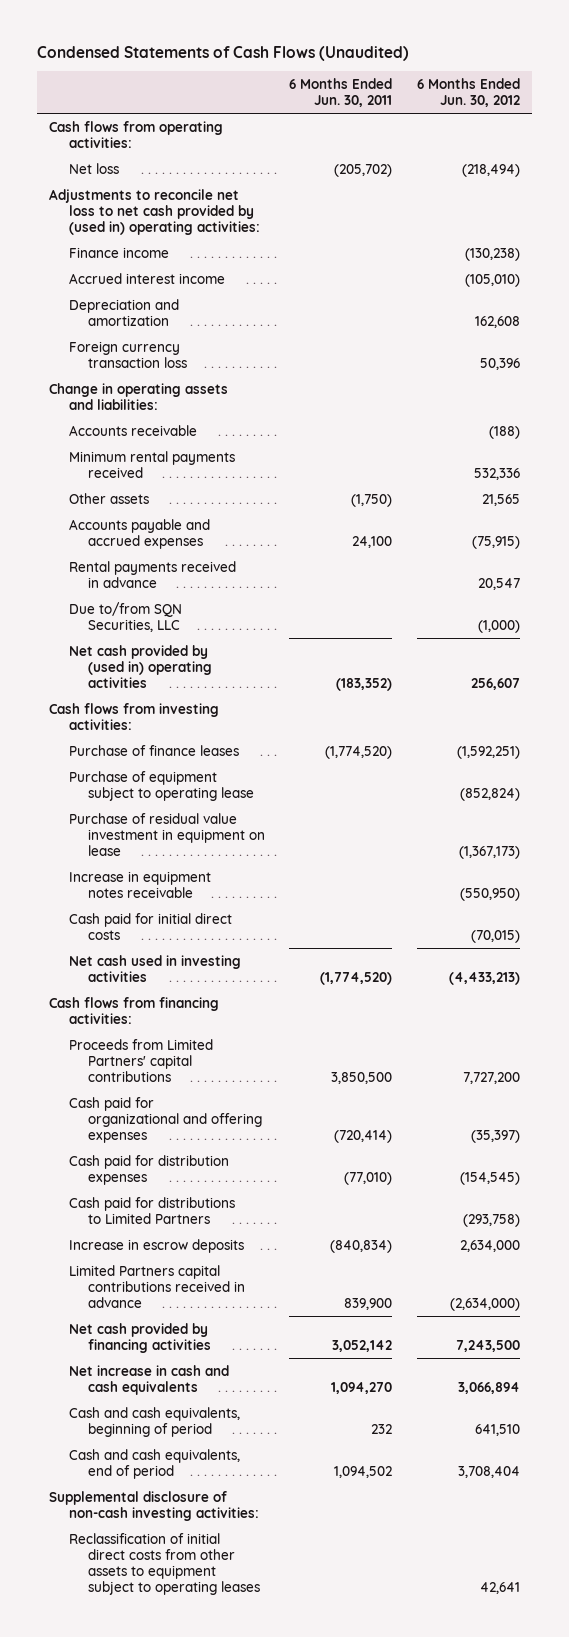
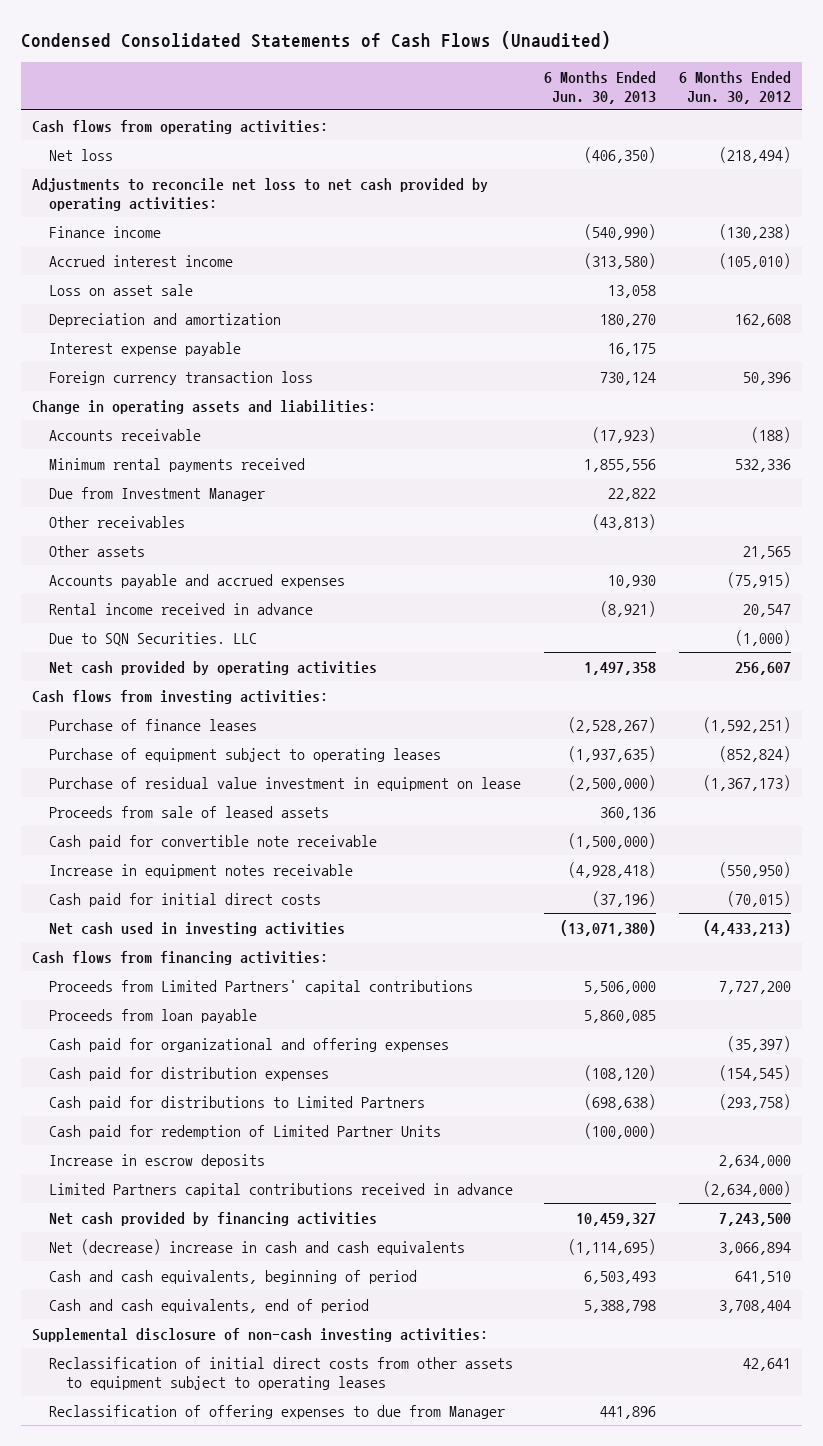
[37,46,410,62] Condensed Statements of Cash Flows (Unaudited) -> [20,30,611,49] Condensed Consolidated Statements of Cash Flows (Unaudited)
[289,77,393,108] 6 Months Ended Jun. 30, 2011 -> none
none -> [543,70,656,104] 6 Months Ended Jun. 30, 2013
[49,188,260,235] Adjustments to reconcile net loss to net cash provided by (used in) operating activities: -> [32,177,489,211] Adjustments to reconcile net loss to net cash provided by operating activities:
none -> [49,283,194,296] Loss on asset sale
none -> [49,341,242,356] Interest expense payable
none -> [49,486,266,501] Due from Investment Manager
none -> [49,515,186,528] Other receivables
[68,560,236,588] Rental payments received in advance -> [49,602,314,615] Rental income received in advance
[68,601,182,632] Due to/from SQN Securities, LLC -> [49,631,258,646] Due to SQN Securities. LLC
[68,644,213,688] Net cash provided by (used in) operating activities -> [49,660,378,675] Net cash provided by operating activities
[68,770,255,801] Purchase of equipment subject to operating lease -> [49,747,442,762] Purchase of equipment subject to operating leases
none -> [49,805,330,818] Proceeds from sale of leased assets
none -> [49,834,378,849] Cash paid for convertible note receivable
none -> [49,1008,258,1023] Proceeds from loan payable
none -> [49,1124,442,1139] Cash paid for redemption of Limited Partner Units
[68,1364,229,1395] Net increase in cash and cash equivalents -> [49,1238,466,1255] Net (decrease) increase in cash and cash equivalents
none -> [49,1404,506,1419] Reclassification of offering expenses to due from Manager

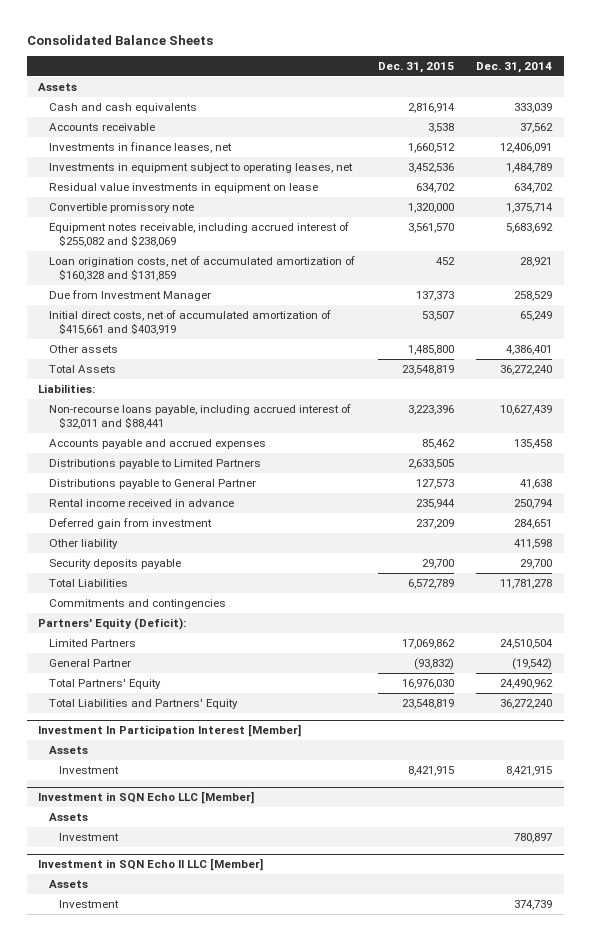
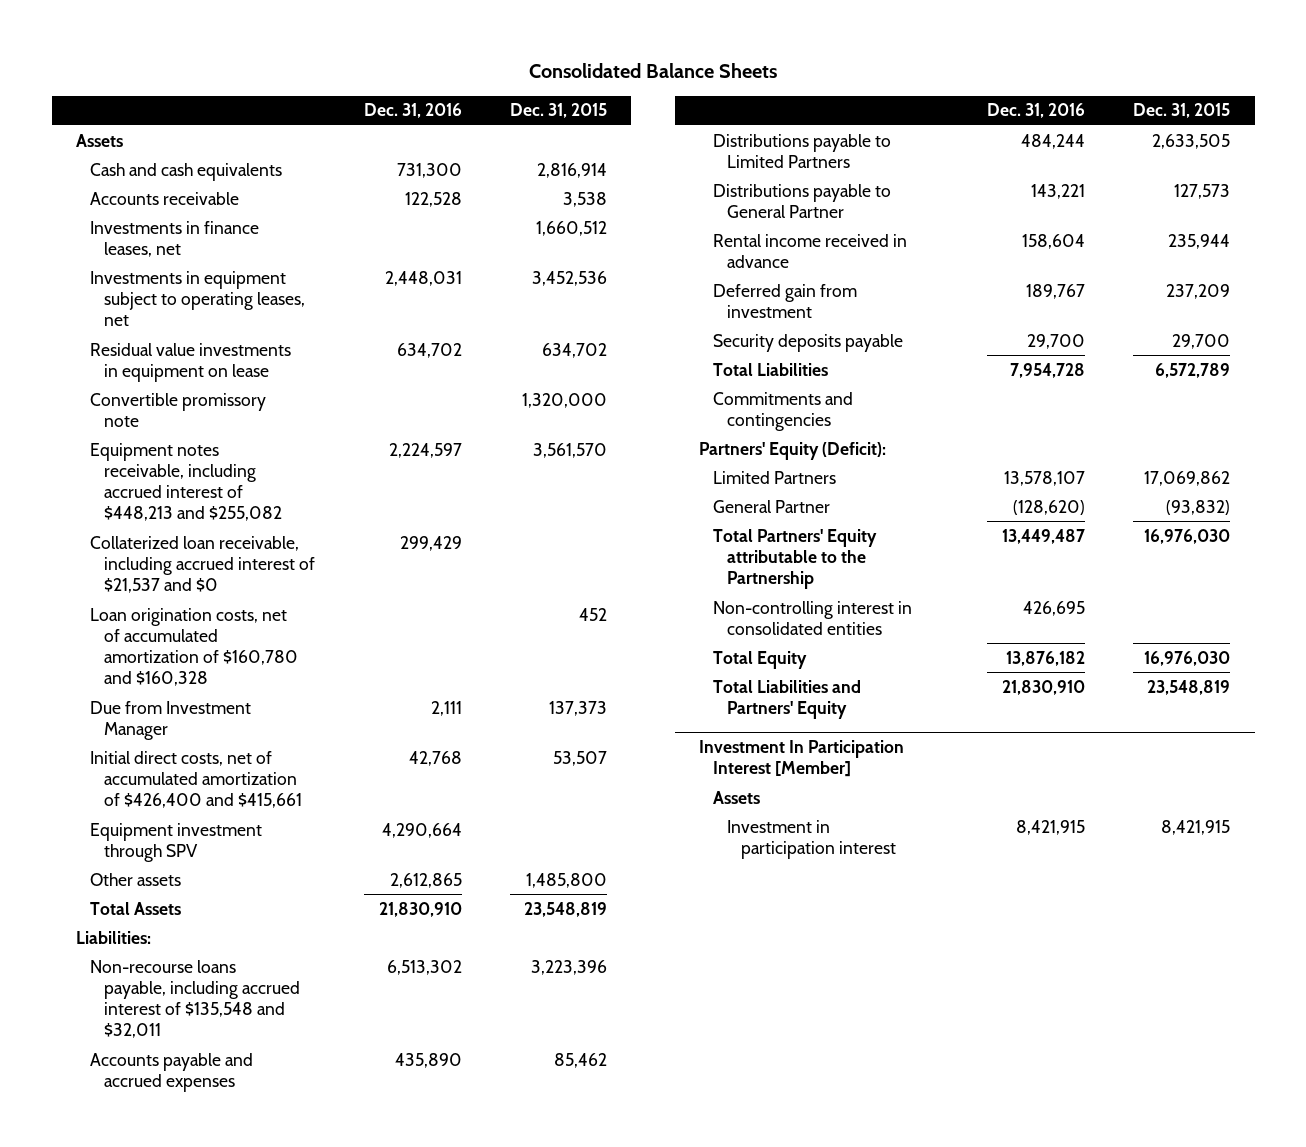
[476,62,553,74] Dec. 31, 2014 -> none
none -> [363,103,462,119] Dec. 31, 2016
[48,222,349,248] Equipment notes receivable, including accrued interest of $255,082 and $238,069 -> [89,442,283,522] Equipment notes receivable, including accrued interest of $448,213 and $255,082
none -> [89,535,316,594] Collaterized loan receivable, including accrued interest of $21,537 and $0
[48,256,355,282] Loan origination costs, net of accumulated amortization of $160,328 and $131,859 -> [89,607,299,687] Loan origination costs, net of accumulated amortization of $160,780 and $160,328
[48,310,331,336] Initial direct costs, net of accumulated amortization of $415,661 and $403,919 -> [89,750,303,809] Initial direct costs, net of accumulated amortization of $426,400 and $415,661
none -> [89,822,262,862] Equipment investment through SPV
[48,404,351,430] Non-recourse loans payable, including accrued interest of $32,011 and $88,441 -> [89,959,301,1039] Non-recourse loans payable, including accrued interest of $135,548 and $32,011
[48,539,118,550] Other liability -> none
[48,679,161,690] Total Partners' Equity -> [713,528,878,590] Total Partners' Equity attributable to the Partnership
none -> [713,600,913,635] Non-controlling interest in consolidated entities
none -> [713,650,808,669] Total Equity
[38,791,255,805] Investment in SQN Echo LLC [Member] -> none
[48,813,88,822] Assets -> none
[59,833,120,842] Investment -> none
[38,858,264,872] Investment in SQN Echo II LLC [Member] -> none
[48,880,88,889] Assets -> none
[59,900,120,909] Investment -> none
[59,766,120,775] Investment -> [727,819,897,859] Investment in participation interest

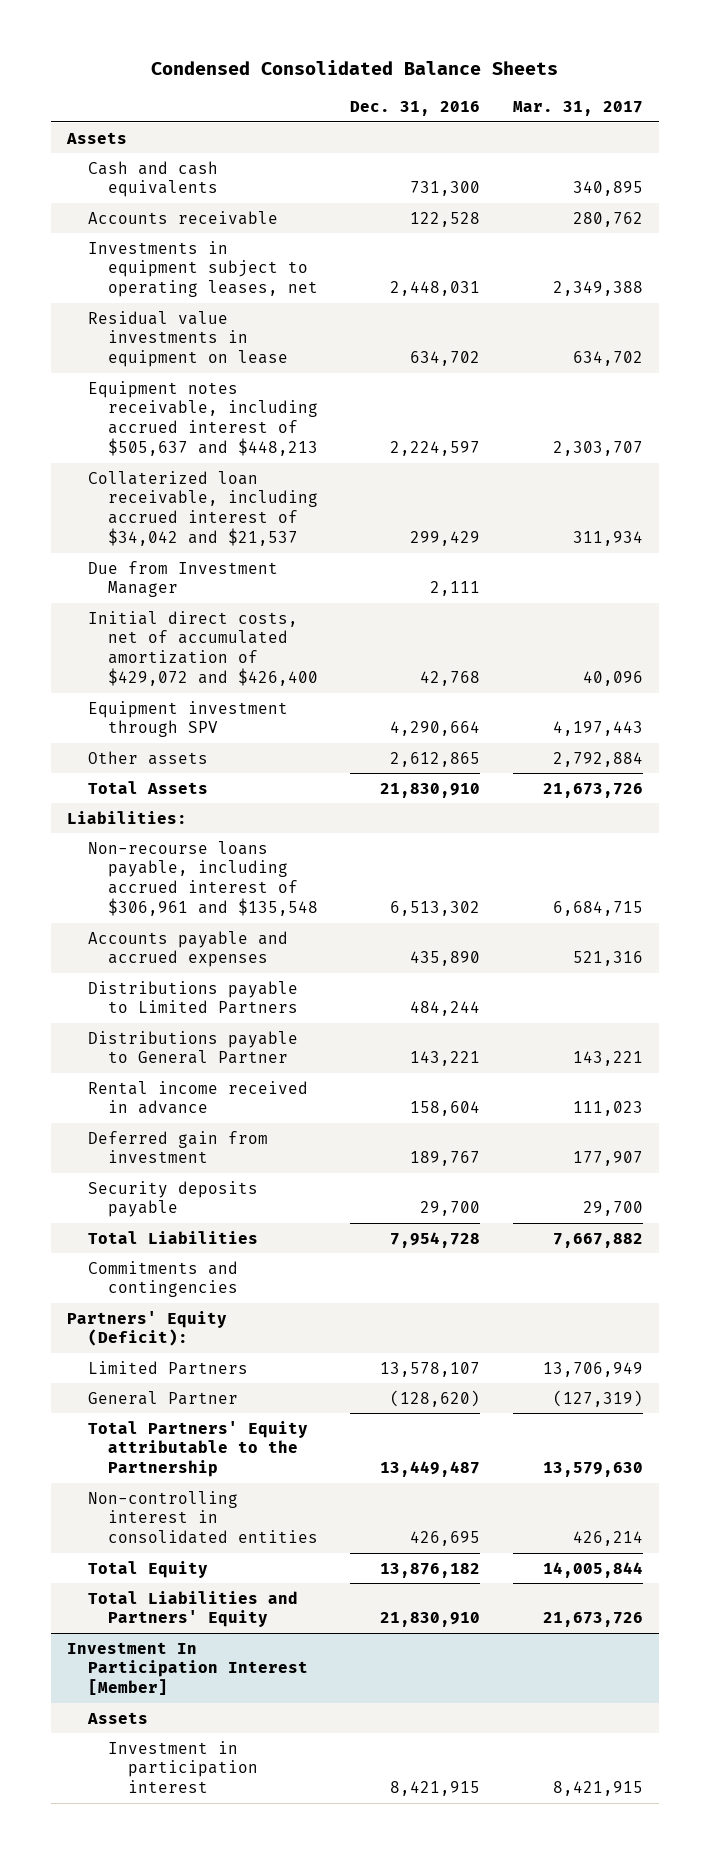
[529,63,778,79] Consolidated Balance Sheets -> [151,60,559,76] Condensed Consolidated Balance Sheets
[510,103,608,119] Dec. 31, 2015 -> none
none -> [512,100,643,116] Mar. 31, 2017
[89,220,259,257] Investments in finance leases, net -> none
[89,392,266,427] Convertible promissory note -> none
[89,607,299,687] Loan origination costs, net of accumulated amortization of $160,780 and $160,328 -> none
[89,442,283,522] Equipment notes receivable, including accrued interest of $448,213 and $255,082 -> [87,380,318,456] Equipment notes receivable, including accrued interest of $505,637 and $448,213
[89,535,316,594] Collaterized loan receivable, including accrued interest of $21,537 and $0 -> [87,470,318,546] Collaterized loan receivable, including accrued interest of $34,042 and $21,537
[89,750,303,809] Initial direct costs, net of accumulated amortization of $426,400 and $415,661 -> [87,610,318,686] Initial direct costs, net of accumulated amortization of $429,072 and $426,400
[89,959,301,1039] Non-recourse loans payable, including accrued interest of $135,548 and $32,011 -> [87,840,318,916] Non-recourse loans payable, including accrued interest of $306,961 and $135,548

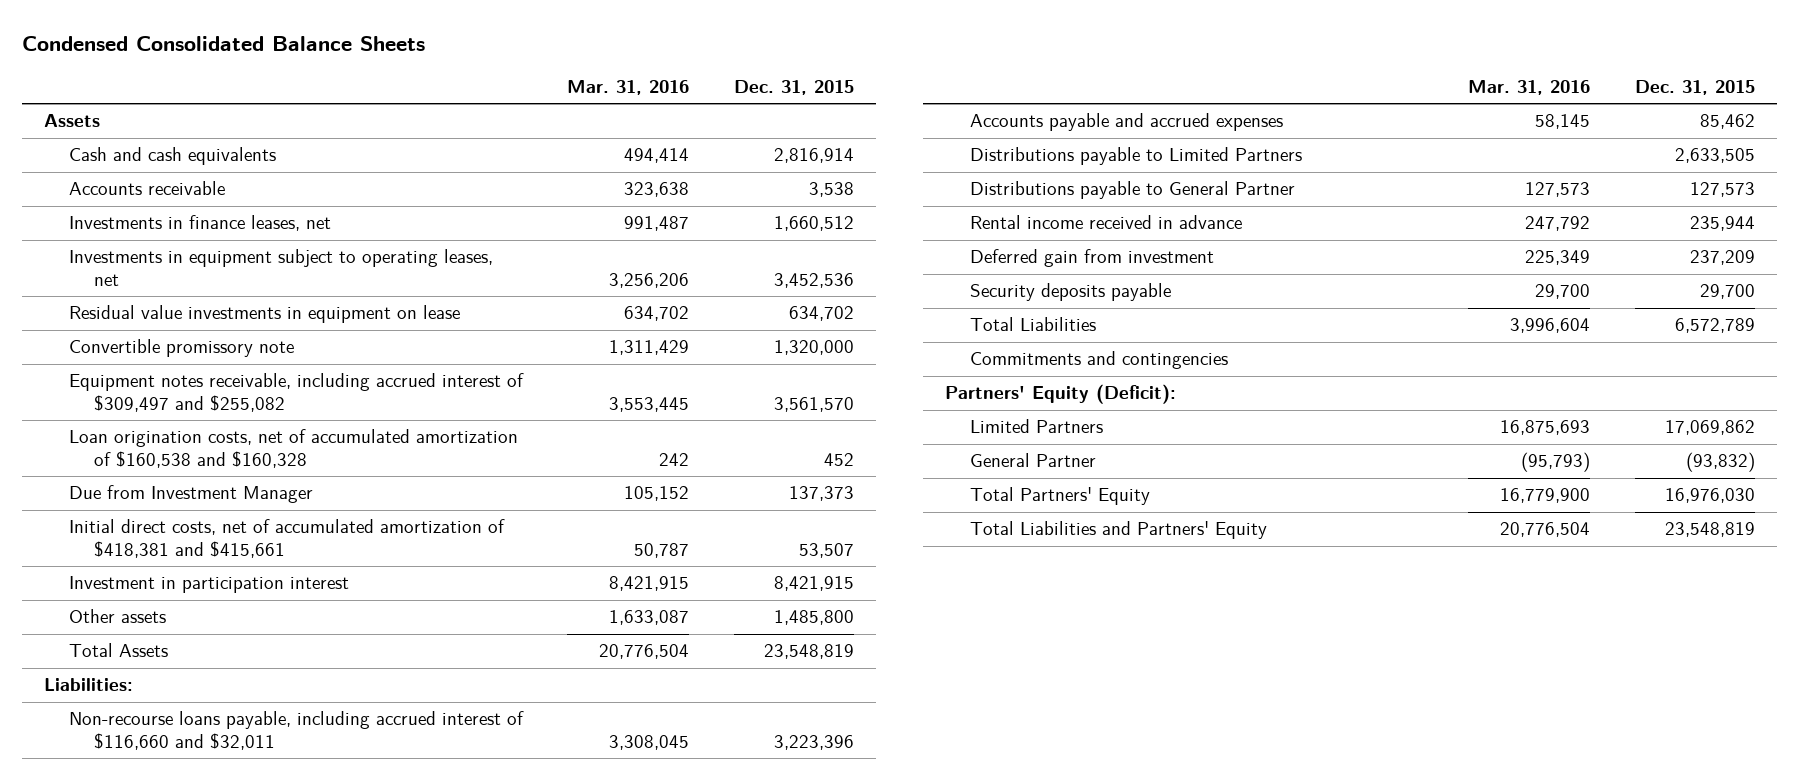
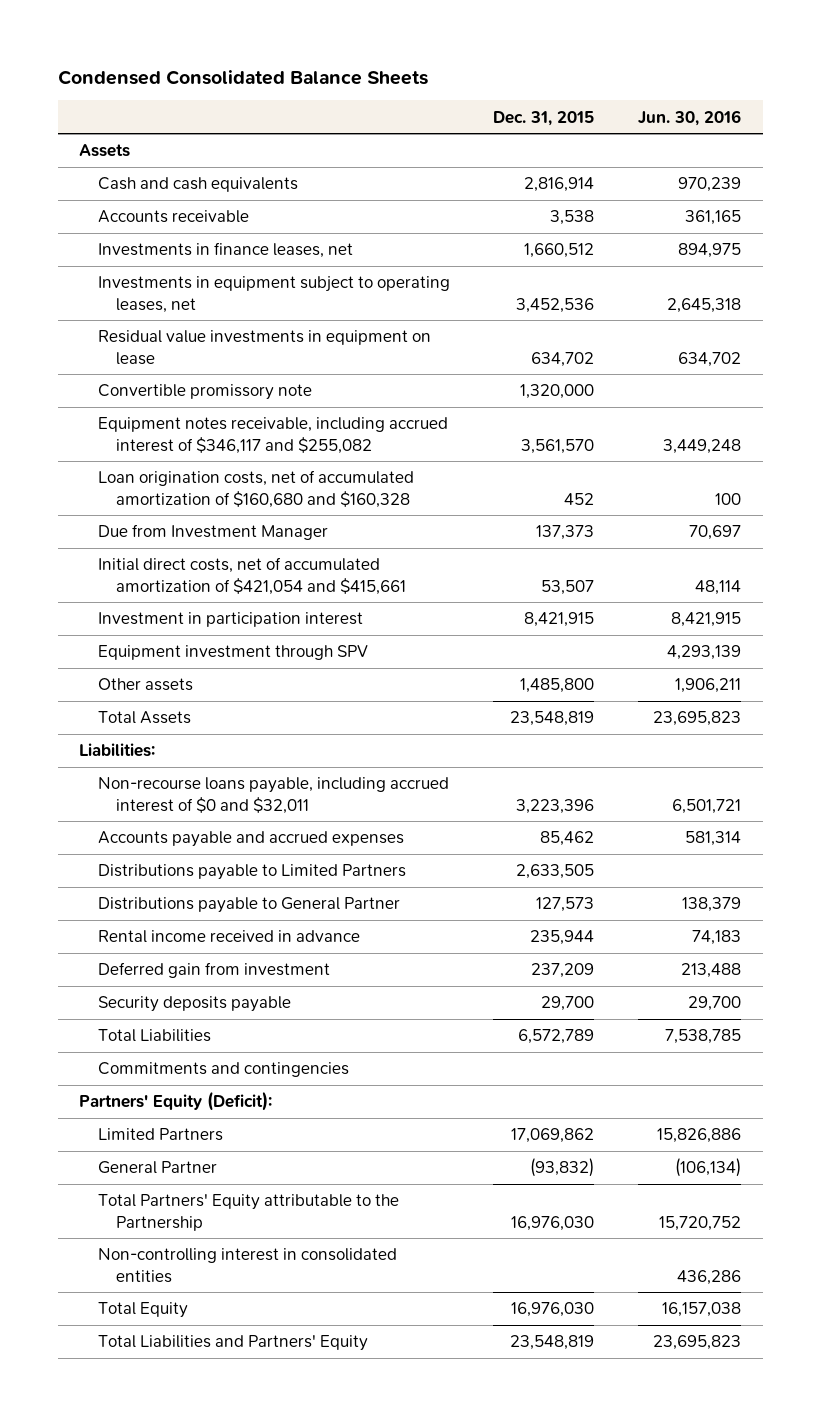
[567,79,690,95] Mar. 31, 2016 -> none
none -> [638,109,742,126] Jun. 30, 2016
[68,373,524,412] Equipment notes receivable, including accrued interest of $309,497 and $255,082 -> [97,417,448,454] Equipment notes receivable, including accrued interest of $346,117 and $255,082
[68,429,518,468] Loan origination costs, net of accumulated amortization of $160,538 and $160,328 -> [97,470,414,508] Loan origination costs, net of accumulated amortization of $160,680 and $160,328
[68,519,505,558] Initial direct costs, net of accumulated amortization of $418,381 and $415,661 -> [97,557,406,595] Initial direct costs, net of accumulated amortization of $421,054 and $415,661
none -> [97,645,368,661] Equipment investment through SPV
[68,711,524,750] Non-recourse loans payable, including accrued interest of $116,660 and $32,011 -> [97,777,449,814] Non-recourse loans payable, including accrued interest of $0 and $32,011
[970,487,1151,506] Total Partners' Equity -> [97,1194,399,1231] Total Partners' Equity attributable to the Partnership
none -> [97,1248,397,1283] Non-controlling interest in consolidated entities
none -> [97,1302,188,1319] Total Equity

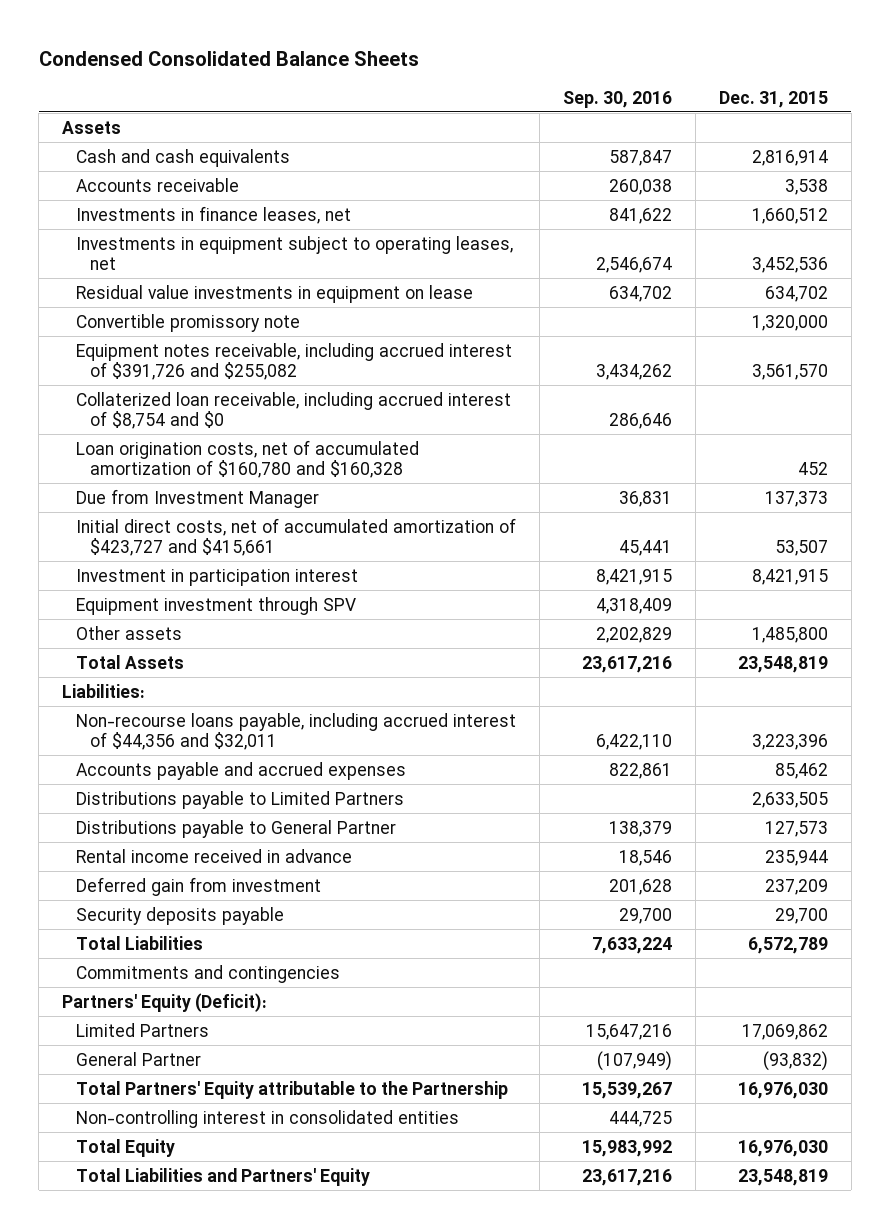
[638,109,742,126] Jun. 30, 2016 -> none
none -> [562,90,672,108] Sep. 30, 2016
[97,417,448,454] Equipment notes receivable, including accrued interest of $346,117 and $255,082 -> [75,342,512,380] Equipment notes receivable, including accrued interest of $391,726 and $255,082
none -> [75,391,511,429] Collaterized loan receivable, including accrued interest of $8,754 and $0
[97,470,414,508] Loan origination costs, net of accumulated amortization of $160,680 and $160,328 -> [75,439,419,478] Loan origination costs, net of accumulated amortization of $160,780 and $160,328
[97,557,406,595] Initial direct costs, net of accumulated amortization of $421,054 and $415,661 -> [75,517,516,556] Initial direct costs, net of accumulated amortization of $423,727 and $415,661
[97,777,449,814] Non-recourse loans payable, including accrued interest of $0 and $32,011 -> [75,712,516,750] Non-recourse loans payable, including accrued interest of $44,356 and $32,011

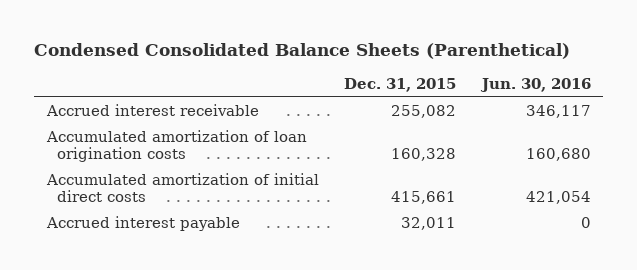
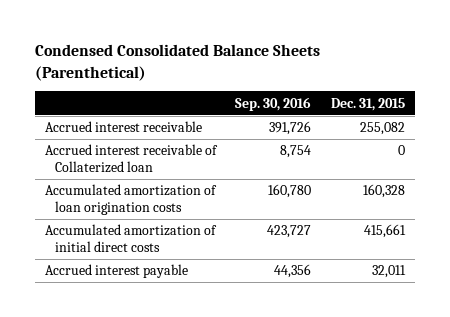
[479,77,591,92] Jun. 30, 2016 -> none
none -> [235,96,312,111] Sep. 30, 2016
none -> [44,144,218,174] Accrued interest receivable of Collaterized loan

